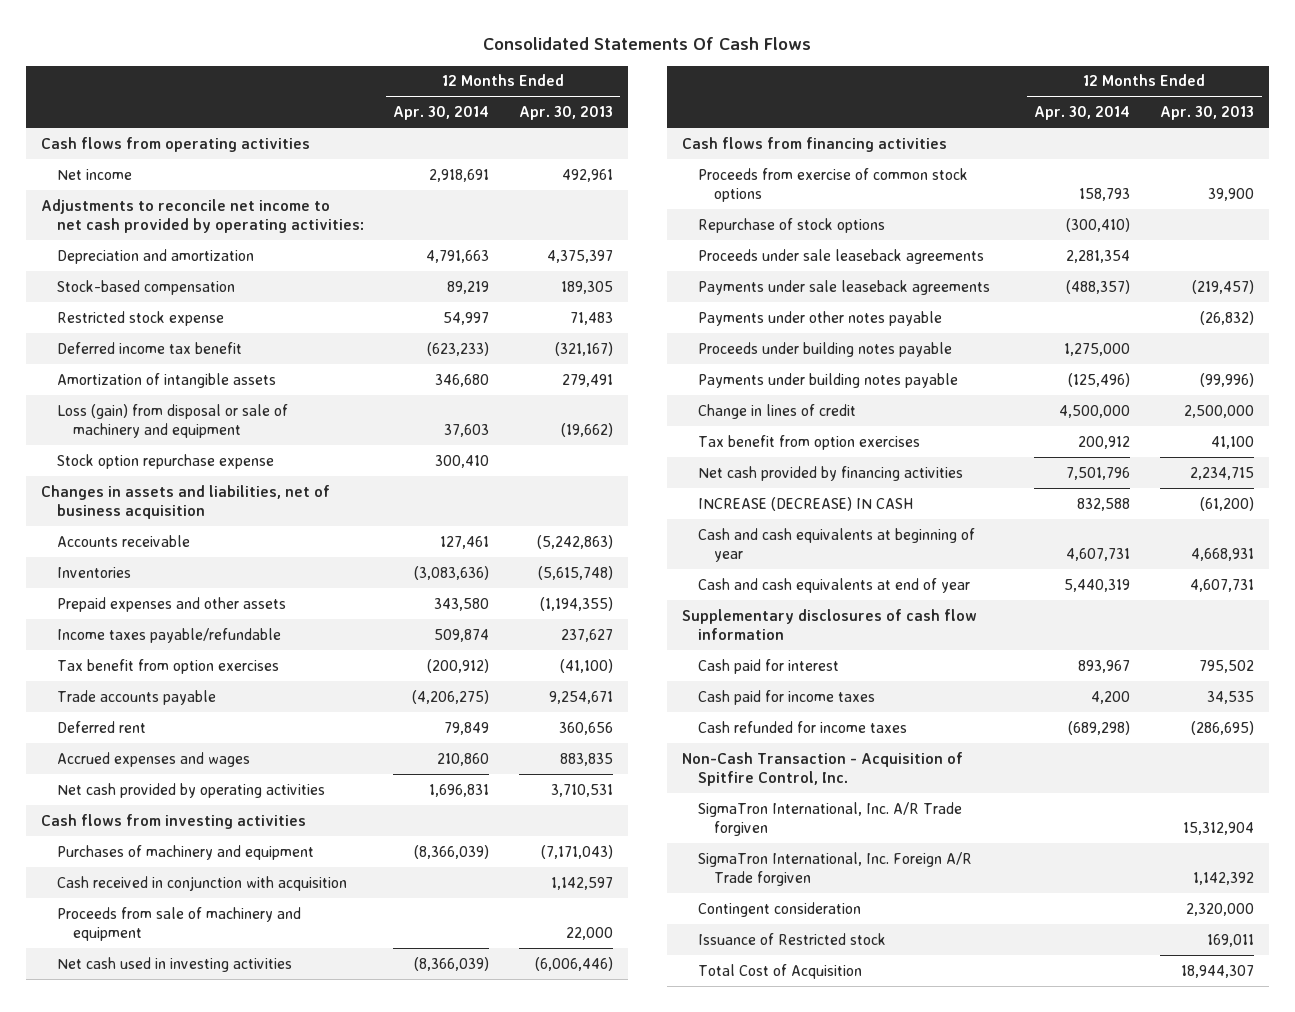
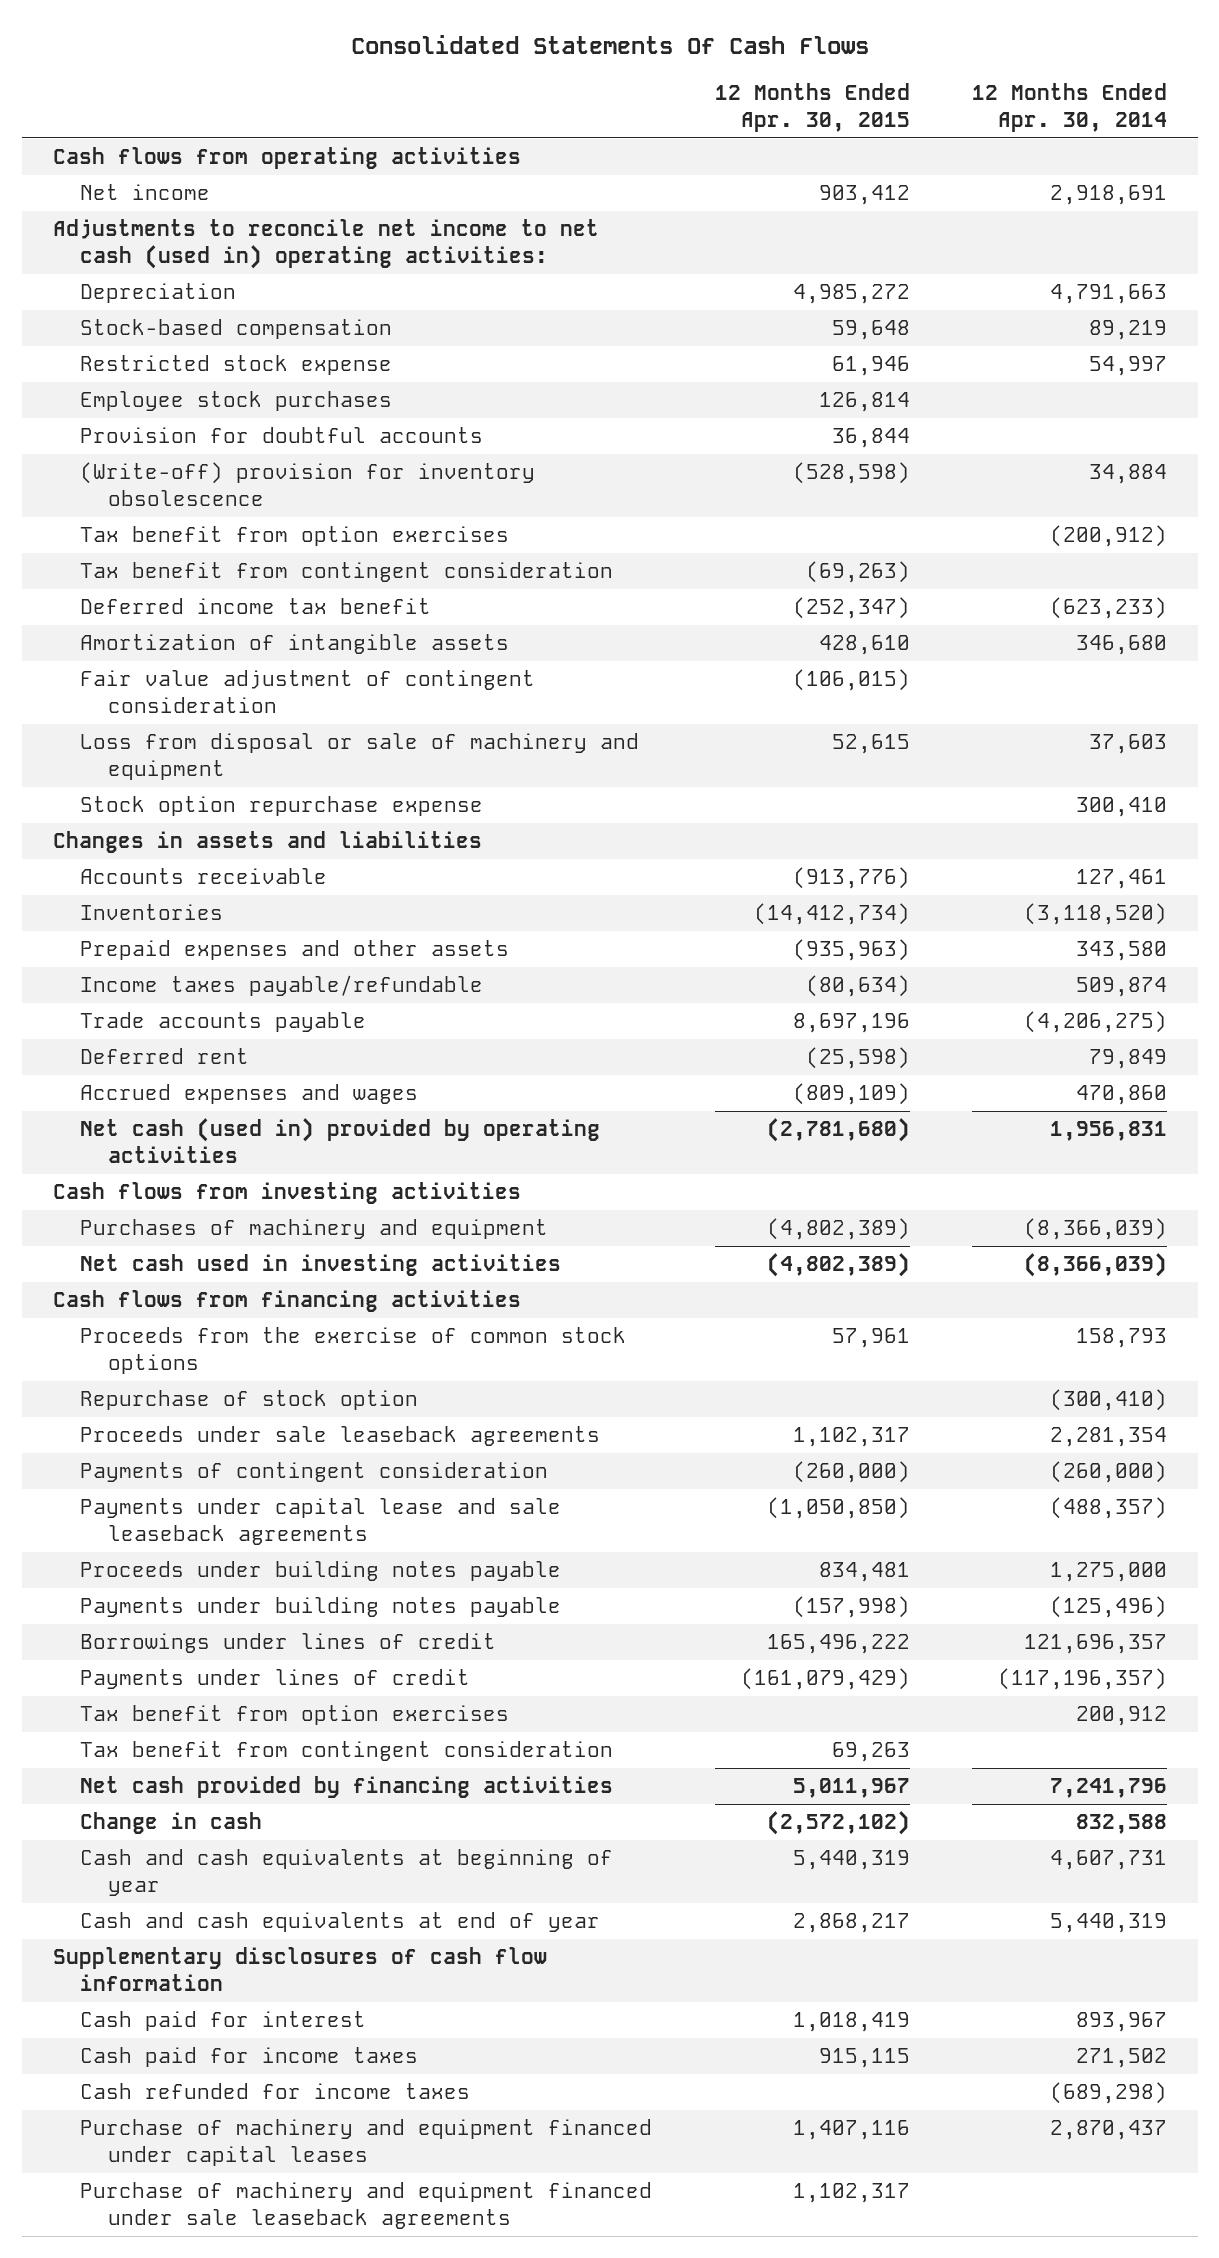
[519,106,614,121] Apr. 30, 2013 -> none
none -> [714,83,910,133] 12 Months Ended Apr. 30, 2015
[40,198,364,233] Adjustments to reconcile net income to net cash provided by operating activities: -> [52,219,599,270] Adjustments to reconcile net income to net cash (used in) operating activities:
[56,248,254,264] Depreciation and amortization -> [80,283,237,304] Depreciation
none -> [80,391,393,412] Employee stock purchases
none -> [80,427,484,444] Provision for doubtful accounts
none -> [80,462,536,507] (Write-off) provision for inventory obsolescence
[56,658,279,674] Tax benefit from option exercises -> [80,526,510,547] Tax benefit from option exercises
none -> [80,562,614,583] Tax benefit from contingent consideration
none -> [80,670,536,714] Fair value adjustment of contingent consideration
[56,403,288,438] Loss (gain) from disposal or sale of machinery and equipment -> [80,733,640,781] Loss from disposal or sale of machinery and equipment
[40,484,330,519] Changes in assets and liabilities, net of business acquisition -> [52,831,482,854] Changes in assets and liabilities
[414,565,490,580] (3,083,636) -> [1023,903,1167,926] (3,118,520)
[437,752,490,766] 210,860 -> [1075,1085,1167,1106] 470,860
[56,782,325,798] Net cash provided by operating activities -> [80,1118,601,1164] Net cash (used in) provided by operating activities
[429,783,490,797] 1,696,831 -> [1049,1121,1167,1142] 1,956,831
[56,875,347,891] Cash received in conjunction with acquisition -> none
[56,906,301,941] Proceeds from sale of machinery and equipment -> none
[697,167,968,202] Proceeds from exercise of common stock options -> [80,1327,627,1375] Proceeds from the exercise of common stock options
[697,217,885,233] Repurchase of stock options -> [80,1390,419,1411] Repurchase of stock option
[697,310,942,326] Payments under other notes payable -> none
none -> [80,1462,549,1483] Payments of contingent consideration
[697,279,990,295] Payments under sale leaseback agreements -> [80,1498,562,1546] Payments under capital lease and sale leaseback agreements
[697,403,856,419] Change in lines of credit -> none
none -> [80,1633,497,1654] Borrowings under lines of credit
none -> [80,1669,471,1690] Payments under lines of credit
none -> [80,1741,614,1762] Tax benefit from contingent consideration
[1066,466,1131,480] 7,501,796 -> [1049,1778,1167,1799] 7,241,796
[697,496,913,511] INCREASE (DECREASE) IN CASH -> [80,1812,263,1835] Change in cash
[1091,690,1131,704] 4,200 -> [1075,2048,1167,2069] 271,502
[681,751,963,786] Non-Cash Transaction - Acquisition of Spitfire Control, Inc. -> none
[697,801,962,836] SigmaTron International, Inc. A/R Trade forgiven -> none
[697,851,972,886] SigmaTron International, Inc. Foreign A/R Trade forgiven -> none
[697,901,861,917] Contingent consideration -> none
[697,932,886,945] Issuance of Restricted stock -> none
[697,963,862,979] Total Cost of Acquisition -> none
none -> [80,2119,653,2167] Purchase of machinery and equipment financed under capital leases
none -> [80,2182,653,2230] Purchase of machinery and equipment financed under sale leaseback agreements

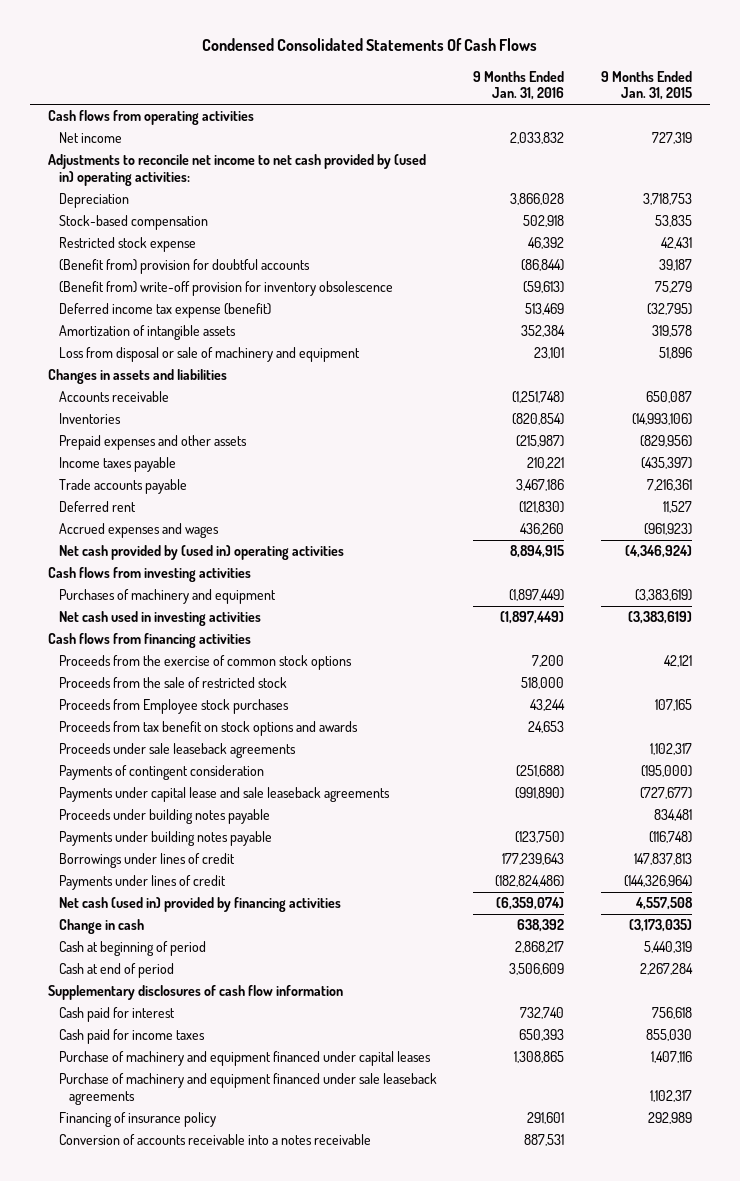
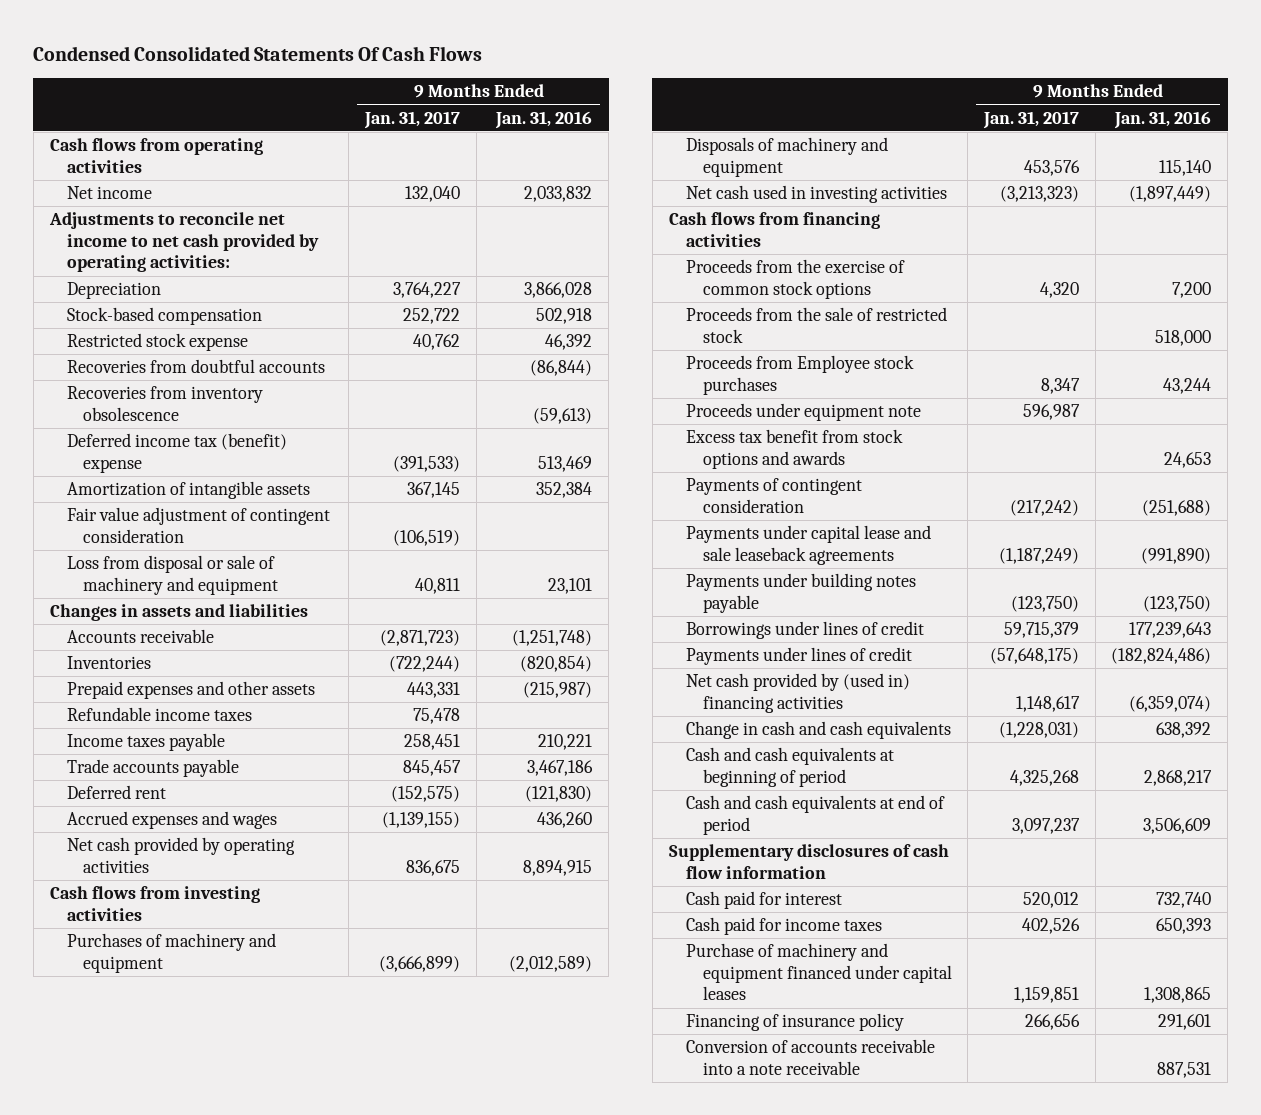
[600,70,692,101] 9 Months Ended Jan. 31, 2015 -> none
none -> [363,110,460,129] Jan. 31, 2017
[47,154,426,187] Adjustments to reconcile net income to net cash provided by (used in) operating activities: -> [48,212,319,273] Adjustments to reconcile net income to net cash provided by operating activities:
[58,259,310,275] (Benefit from) provision for doubtful accounts -> [66,359,325,374] Recoveries from doubtful accounts
[58,281,393,297] (Benefit from) write-off provision for inventory obsolescence -> [66,386,263,421] Recoveries from inventory obsolescence
[58,303,271,319] Deferred income tax expense (benefit) -> [66,433,287,473] Deferred income tax (benefit) expense
none -> [66,507,330,543] Fair value adjustment of contingent consideration
none -> [66,707,252,722] Refundable income taxes
[58,545,344,561] Net cash provided by (used in) operating activities -> [66,837,295,873] Net cash provided by operating activities
[509,589,565,602] (1,897,449) -> [509,955,593,972] (2,012,589)
none -> [685,137,888,177] Disposals of machinery and equipment
[58,743,296,759] Proceeds under sale leaseback agreements -> none
none -> [685,403,921,422] Proceeds under equipment note
[58,721,358,737] Proceeds from tax benefit on stock options and awards -> [685,429,903,469] Excess tax benefit from stock options and awards
[58,809,270,825] Proceeds under building notes payable -> none
[58,897,341,913] Net cash (used in) provided by financing activities -> [685,673,910,713] Net cash provided by (used in) financing activities
[58,919,144,935] Change in cash -> [685,721,951,740] Change in cash and cash equivalents
[58,941,206,957] Cash at beginning of period -> [685,747,894,787] Cash and cash equivalents at beginning of period
[58,963,174,979] Cash at end of period -> [685,795,945,835] Cash and cash equivalents at end of period
[58,1073,437,1106] Purchase of machinery and equipment financed under sale leaseback agreements -> none
[58,1134,371,1146] Conversion of accounts receivable into a notes receivable -> [685,1039,935,1075] Conversion of accounts receivable into a note receivable

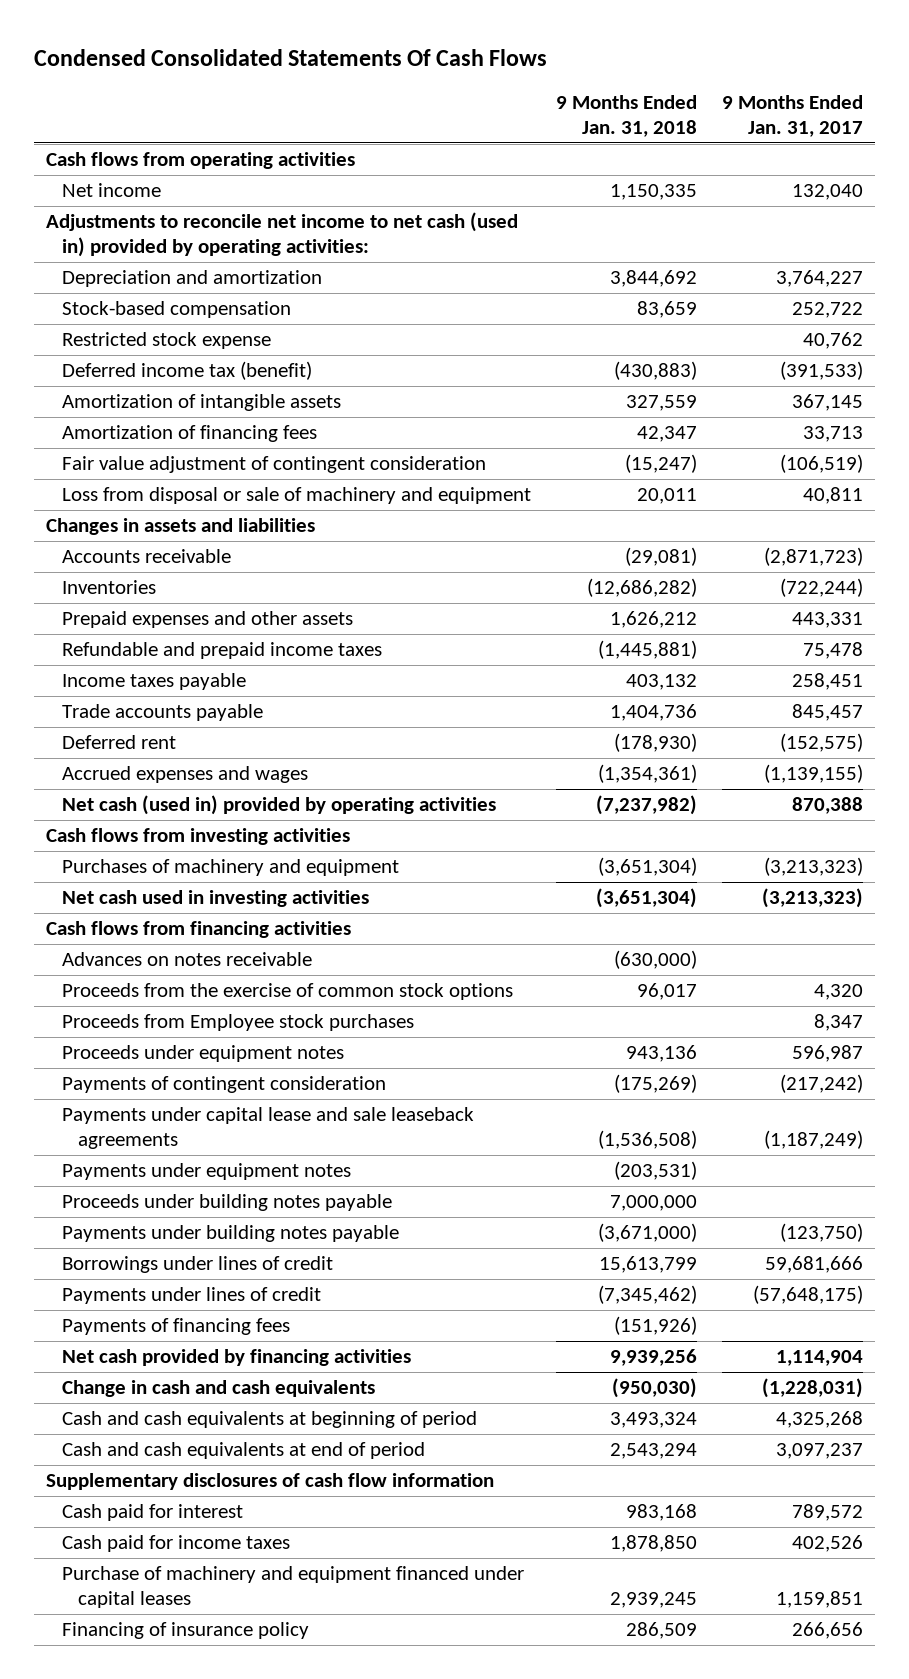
[495,110,593,129] Jan. 31, 2016 -> none
none -> [555,95,697,138] 9 Months Ended Jan. 31, 2018
[48,212,319,273] Adjustments to reconcile net income to net cash provided by operating activities: -> [46,212,519,258] Adjustments to reconcile net income to net cash (used in) provided by operating activities:
[66,282,161,300] Depreciation -> [61,270,322,288] Depreciation and amortization
[66,359,325,374] Recoveries from doubtful accounts -> none
[66,386,263,421] Recoveries from inventory obsolescence -> none
[66,433,287,473] Deferred income tax (benefit) expense -> [61,361,312,381] Deferred income tax (benefit)
none -> [61,425,317,443] Amortization of financing fees
[66,707,252,722] Refundable income taxes -> [61,642,382,660] Refundable and prepaid income taxes
[66,837,295,873] Net cash provided by operating activities -> [61,795,496,816] Net cash (used in) provided by operating activities
[405,859,460,876] 836,675 -> [791,797,863,815] 870,388
[685,137,888,177] Disposals of machinery and equipment -> none
[378,955,460,972] (3,666,899) -> [763,857,863,877] (3,213,323)
none -> [61,952,312,967] Advances on notes receivable
[685,307,947,343] Proceeds from the sale of restricted stock -> none
[685,429,903,469] Excess tax benefit from stock options and awards -> none
[685,403,921,422] Proceeds under equipment note -> [61,1045,344,1063] Proceeds under equipment notes
none -> [61,1163,351,1181] Payments under equipment notes
none -> [61,1194,392,1212] Proceeds under building notes payable
[1003,622,1079,639] 59,715,379 -> [764,1256,863,1274] 59,681,666
none -> [61,1318,290,1336] Payments of financing fees
[685,673,910,713] Net cash provided by (used in) financing activities -> [61,1349,411,1367] Net cash provided by financing activities
[1015,695,1080,712] 1,148,617 -> [775,1350,863,1367] 1,114,904
[1022,892,1079,909] 520,012 -> [791,1504,863,1522] 789,572
[685,1039,935,1075] Conversion of accounts receivable into a note receivable -> none

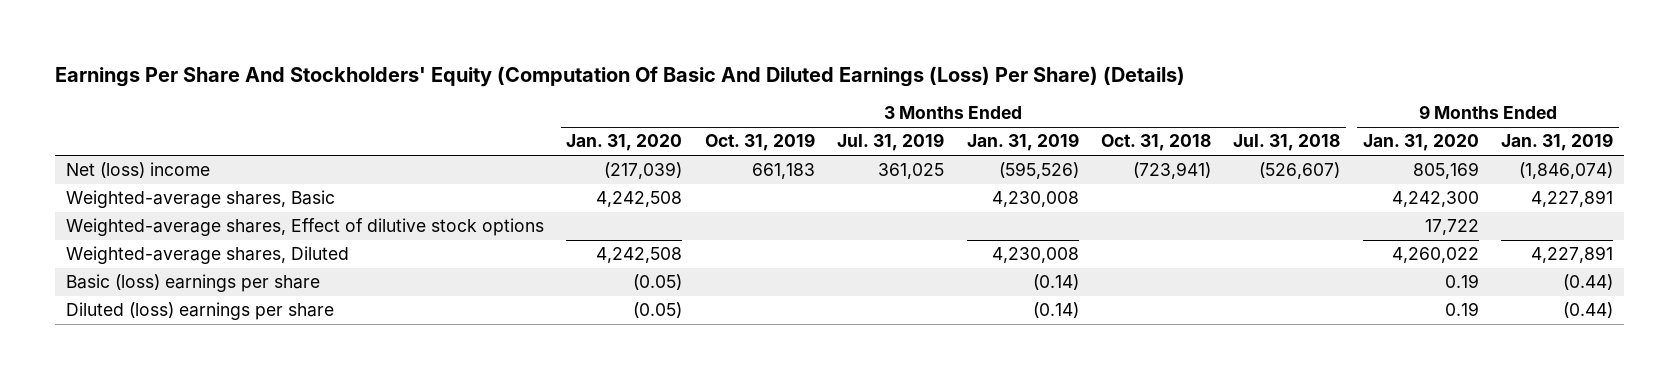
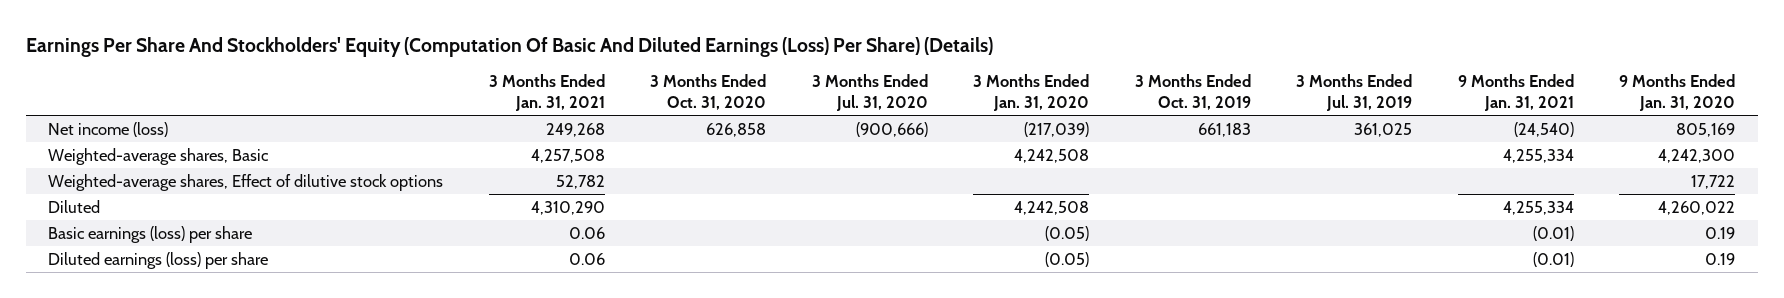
[966,133,1079,152] Jan. 31, 2019 -> none
[1101,134,1212,152] Oct. 31, 2018 -> none
[1233,134,1341,152] Jul. 31, 2018 -> none
[1501,133,1614,152] Jan. 31, 2019 -> none
none -> [488,73,605,112] 3 Months Ended Jan. 31, 2021
none -> [650,73,767,111] 3 Months Ended Oct. 31, 2020
none -> [811,73,928,112] 3 Months Ended Jul. 31, 2020
none -> [1457,73,1574,112] 9 Months Ended Jan. 31, 2021
[65,162,210,179] Net (loss) income -> [48,121,169,137] Net income (loss)
[65,246,349,265] Weighted-average shares, Diluted -> [48,199,101,213] Diluted
[65,274,320,293] Basic (loss) earnings per share -> [48,225,253,243] Basic earnings (loss) per share
[65,302,334,321] Diluted (loss) earnings per share -> [48,251,269,269] Diluted earnings (loss) per share

